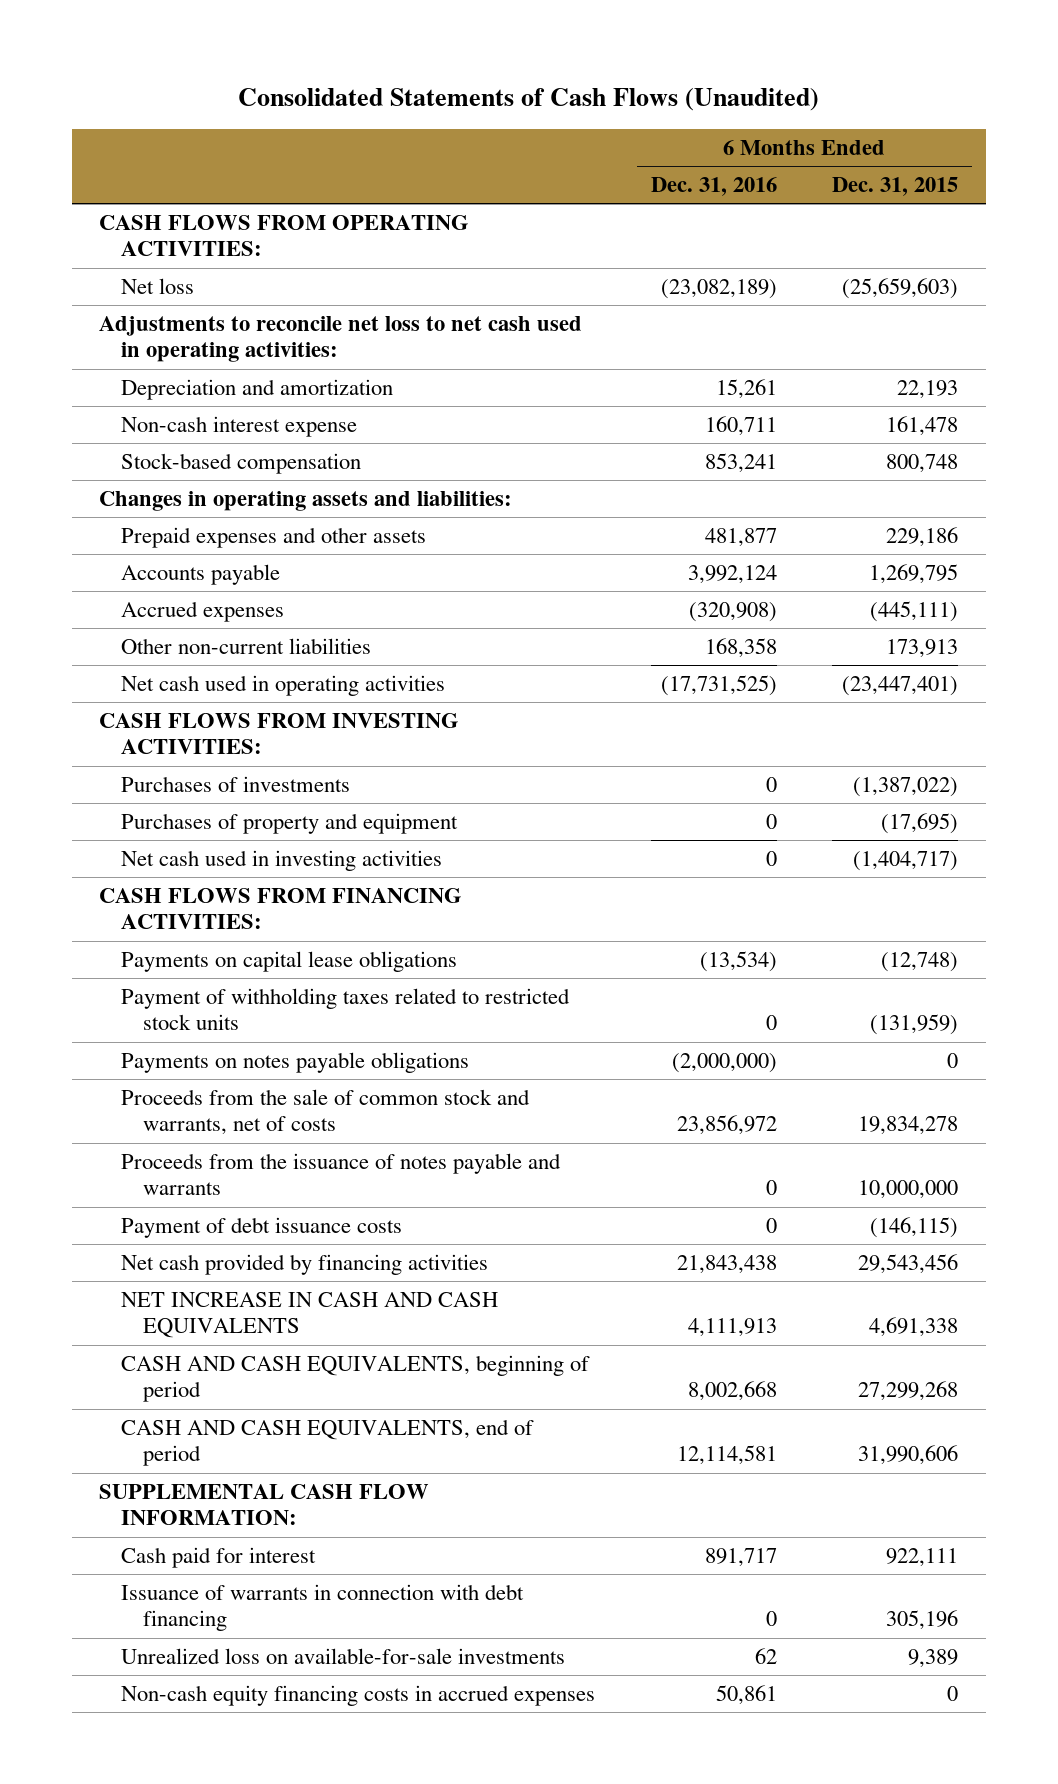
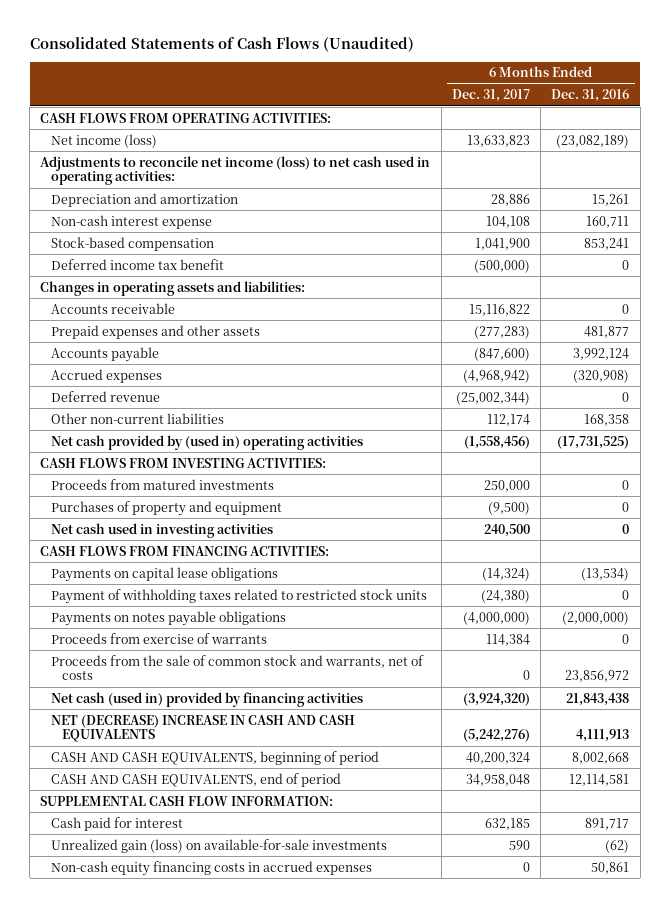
[832,177,959,197] Dec. 31, 2015 -> none
none -> [451,89,530,103] Dec. 31, 2017
[121,278,195,295] Net loss -> [51,133,158,148] Net income (loss)
[99,316,583,363] Adjustments to reconcile net loss to net cash used in operating activities: -> [40,155,431,186] Adjustments to reconcile net income (loss) to net cash used in operating activities:
none -> [51,258,225,270] Deferred income tax benefit
none -> [51,302,176,314] Accounts receivable
none -> [51,390,161,402] Deferred revenue
[121,675,446,697] Net cash used in operating activities -> [51,434,364,450] Net cash provided by (used in) operating activities
[121,776,351,793] Purchases of investments -> none
none -> [51,478,275,490] Proceeds from matured investments
none -> [51,632,268,644] Proceeds from exercise of warrants
[121,1153,562,1196] Proceeds from the issuance of notes payable and warrants -> none
[121,1217,403,1239] Payment of debt issuance costs -> none
[121,1254,489,1276] Net cash provided by financing activities -> [51,691,364,707] Net cash (used in) provided by financing activities
[121,1292,499,1339] NET INCREASE IN CASH AND CASH EQUIVALENTS -> [51,714,356,743] NET (DECREASE) INCREASE IN CASH AND CASH EQUIVALENTS
[121,1584,525,1632] Issuance of warrants in connection with debt financing -> none
[121,1648,566,1665] Unrealized loss on available-for-sale investments -> [51,838,388,853] Unrealized gain (loss) on available-for-sale investments
[754,1648,777,1665] 62 -> [605,839,630,853] (62)

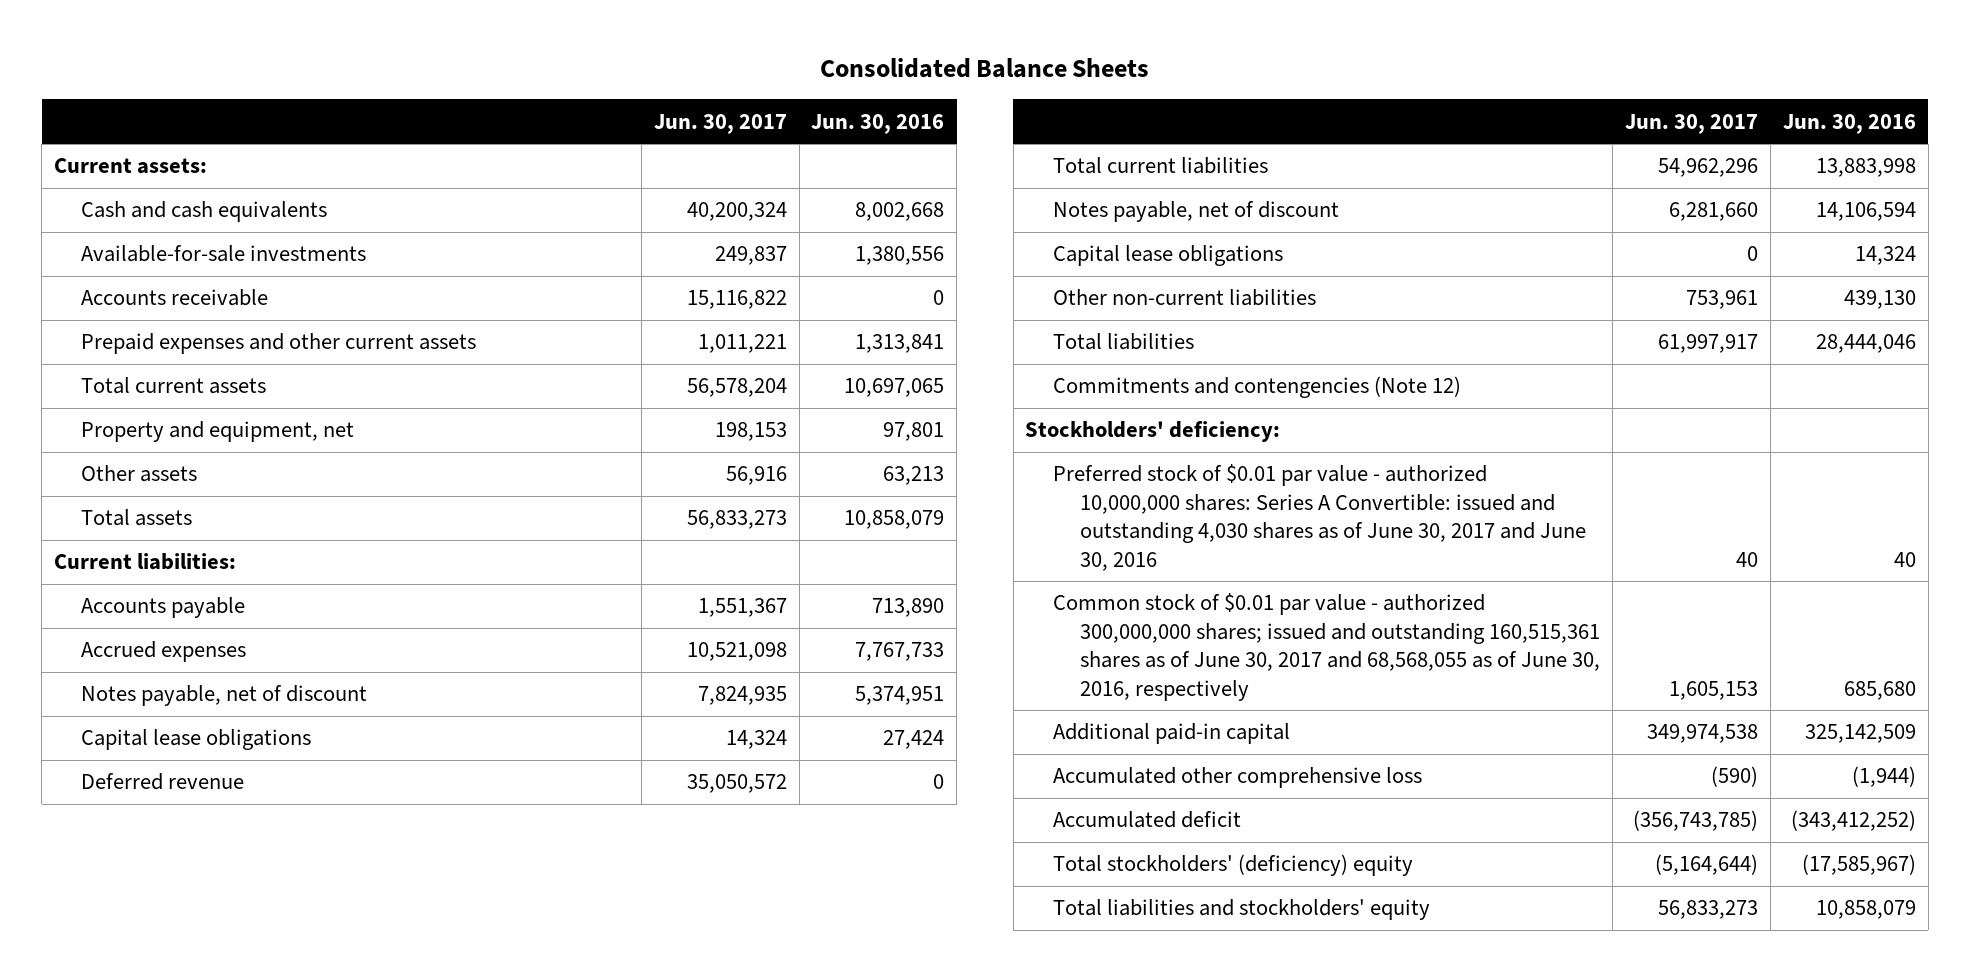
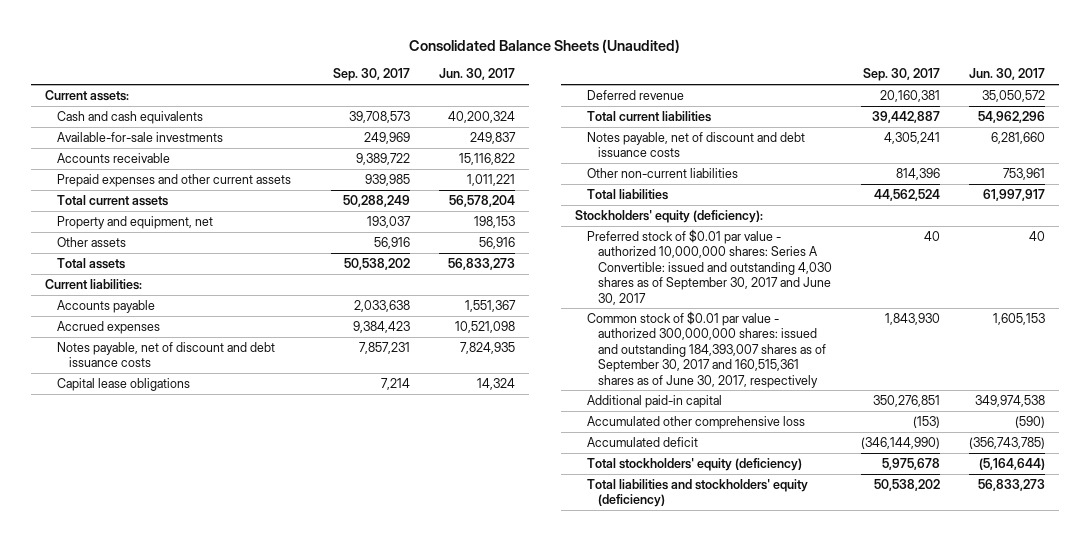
[819,57,1149,78] Consolidated Balance Sheets -> [408,38,680,53] Consolidated Balance Sheets (Unaudited)
[811,113,945,134] Jun. 30, 2016 -> none
none -> [333,68,411,82] Sep. 30, 2017
[81,685,368,707] Notes payable, net of discount -> [57,341,276,368] Notes payable, net of discount and debt issuance costs
[1052,245,1283,267] Capital lease obligations -> none
[1052,201,1339,223] Notes payable, net of discount -> [586,131,805,158] Notes payable, net of discount and debt issuance costs
[1052,376,1461,399] Commitments and contengencies (Note 12) -> none
[1025,421,1281,443] Stockholders' deficiency: -> [575,209,764,223] Stockholders' equity (deficiency):
[1052,464,1587,571] Preferred stock of $0.01 par value - authorized 10,000,000 shares: Series A Convertible: issued and outstanding 4,030 shares as of June 30, 2017 and June 30, 2016 -> [586,228,833,305] Preferred stock of $0.01 par value - authorized 10,000,000 shares: Series A Convertible: issued and outstanding 4,030 shares as of September 30, 2017 and June 30, 2017
[1052,593,1601,701] Common stock of $0.01 par value - authorized 300,000,000 shares; issued and outstanding 160,515,361 shares as of June 30, 2017 and 68,568,055 as of June 30, 2016, respectively -> [586,310,827,388] Common stock of $0.01 par value - authorized 300,000,000 shares: issued and outstanding 184,393,007 shares as of September 30, 2017 and 160,515,361 shares as of June 30, 2017, respectively
[1052,854,1413,877] Total stockholders' (deficiency) equity -> [586,457,802,471] Total stockholders' equity (deficiency)
[1052,899,1430,921] Total liabilities and stockholders' equity -> [586,478,808,508] Total liabilities and stockholders' equity (deficiency)

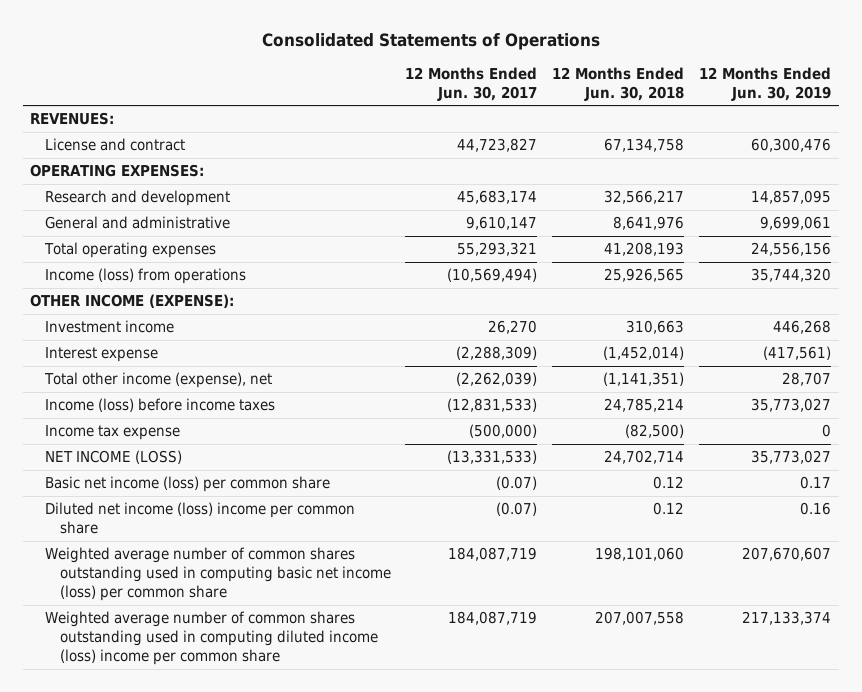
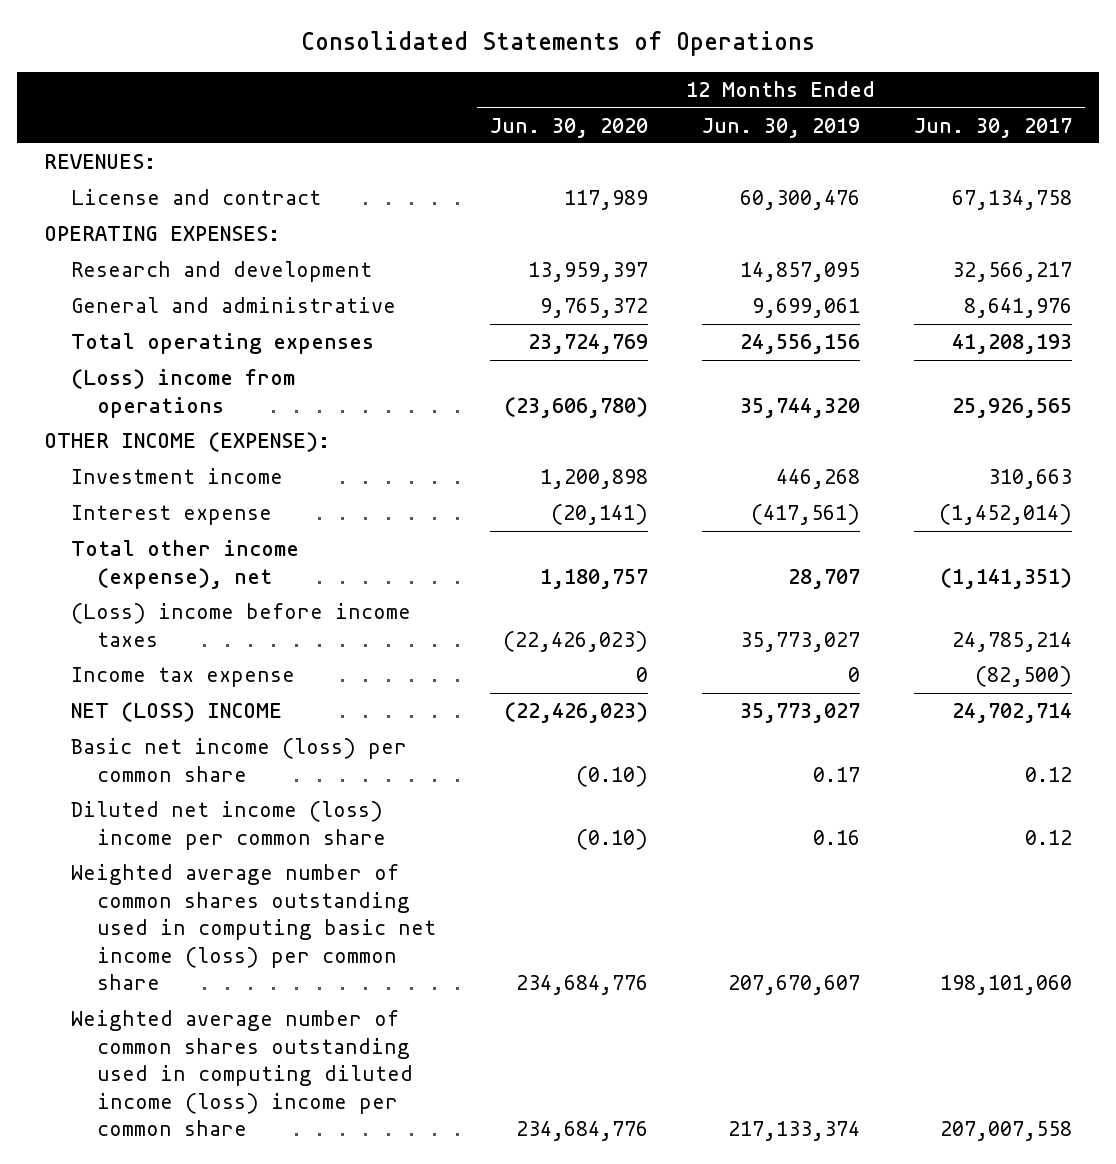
[552,67,685,101] 12 Months Ended Jun. 30, 2018 -> none
none -> [489,117,648,138] Jun. 30, 2020
[457,138,538,153] 44,723,827 -> [951,190,1072,211] 67,134,758
[457,190,538,205] 45,683,174 -> [951,262,1072,283] 32,566,217
[466,216,538,231] 9,610,147 -> [963,298,1072,319] 8,641,976
[457,242,538,257] 55,293,321 -> [951,334,1072,355] 41,208,193
[44,268,246,285] Income (loss) from operations -> [70,369,295,418] (Loss) income from operations
[447,268,538,283] (10,569,494) -> [951,397,1072,418] 25,926,565
[488,320,538,335] 26,270 -> [987,469,1072,490] 310,663
[456,346,538,361] (2,288,309) -> [938,504,1072,526] (1,452,014)
[456,372,538,387] (2,262,039) -> [939,567,1072,589] (1,141,351)
[44,398,275,413] Income (loss) before income taxes -> [70,603,411,647] (Loss) income before income taxes
[447,398,538,413] (12,831,533) -> [951,631,1072,652] 24,785,214
[469,424,538,439] (500,000) -> [974,666,1072,688] (82,500)
[44,450,182,465] NET INCOME (LOSS) -> [70,702,282,723] NET (LOSS) INCOME
[447,450,538,465] (13,331,533) -> [951,703,1072,724] 24,702,714
[496,476,538,491] (0.07) -> [1024,766,1072,782] 0.12
[496,502,538,517] (0.07) -> [1024,829,1072,845] 0.12
[448,547,538,562] 184,087,719 -> [939,975,1072,996] 198,101,060
[448,611,538,626] 184,087,719 -> [939,1121,1072,1142] 207,007,558

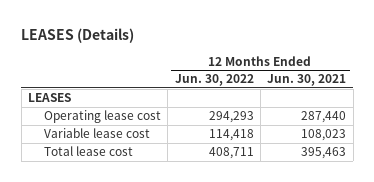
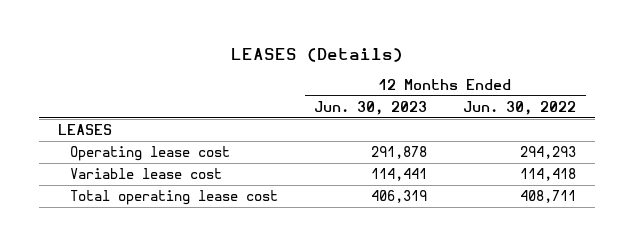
[267,74,347,87] Jun. 30, 2021 -> none
none -> [314,100,428,115] Jun. 30, 2023
[43,146,133,157] Total lease cost -> [69,190,278,206] Total operating lease cost

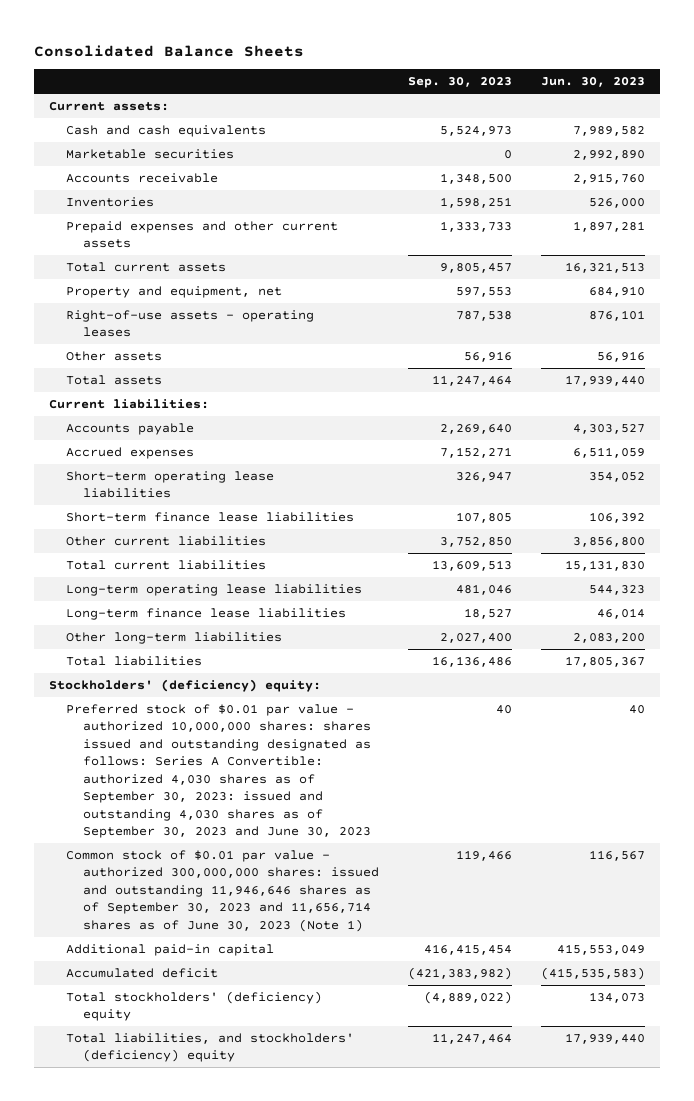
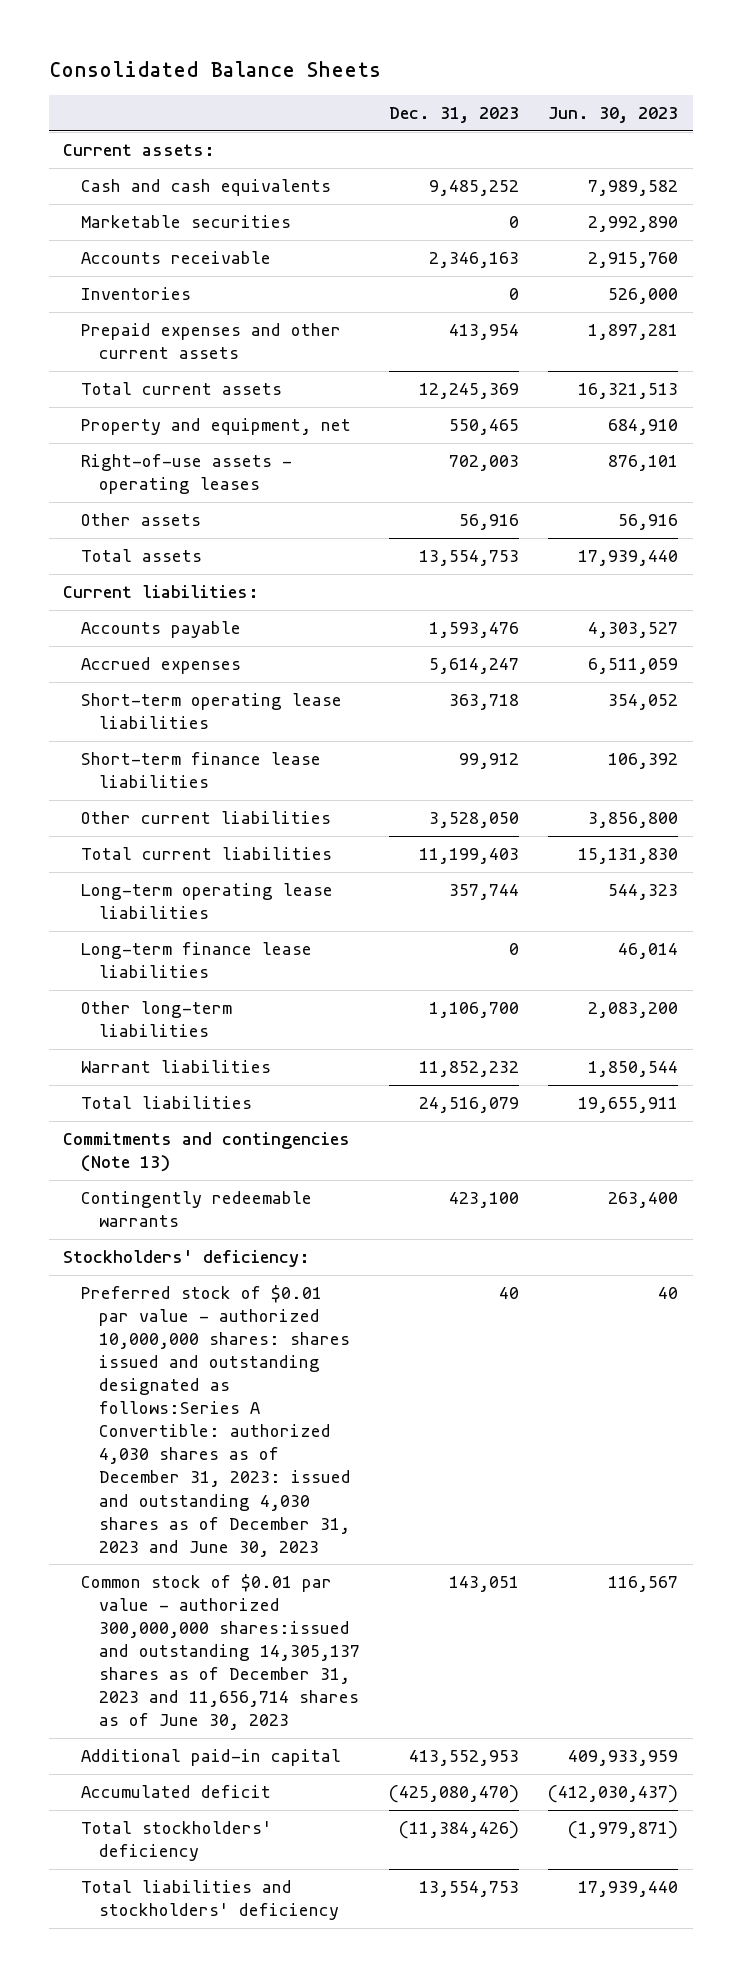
[408,77,513,89] Sep. 30, 2023 -> none
none -> [388,107,519,124] Dec. 31, 2023
none -> [81,1060,272,1074] Warrant liabilities
[565,655,646,667] 17,805,367 -> [578,1097,679,1114] 19,655,911
none -> [63,1132,351,1173] Commitments and contingencies (Note 13)
none -> [81,1191,313,1228] Contingently redeemable warrants
[49,678,322,692] Stockholders' (deficiency) equity: -> [63,1250,311,1268] Stockholders' deficiency:
[66,703,371,839] Preferred stock of $0.01 par value - authorized 10,000,000 shares: shares issued and outstanding designated as follows: Series A Convertible: authorized 4,030 shares as of September 30, 2023: issued and outstanding 4,030 shares as of September 30, 2023 and June 30, 2023 -> [81,1285,351,1557] Preferred stock of $0.01 par value - authorized 10,000,000 shares: shares issued and outstanding designated as follows:Series A Convertible: authorized 4,030 shares as of December 31, 2023: issued and outstanding 4,030 shares as of December 31, 2023 and June 30, 2023
[66,849,379,932] Common stock of $0.01 par value - authorized 300,000,000 shares: issued and outstanding 11,946,646 shares as of September 30, 2023 and 11,656,714 shares as of June 30, 2023 (Note 1) -> [81,1574,360,1731] Common stock of $0.01 par value - authorized 300,000,000 shares:issued and outstanding 14,305,137 shares as of December 31, 2023 and 11,656,714 shares as of June 30, 2023
[557,943,646,955] 415,553,049 -> [568,1750,679,1767] 409,933,959
[541,966,646,980] (415,535,583) -> [548,1785,679,1804] (412,030,437)
[66,990,323,1022] Total stockholders' (deficiency) equity -> [81,1821,273,1862] Total stockholders' deficiency
[589,991,646,1003] 134,073 -> [568,1821,679,1840] (1,979,871)
[66,1032,355,1063] Total liabilities, and stockholders' (deficiency) equity -> [81,1880,339,1921] Total liabilities and stockholders' deficiency

